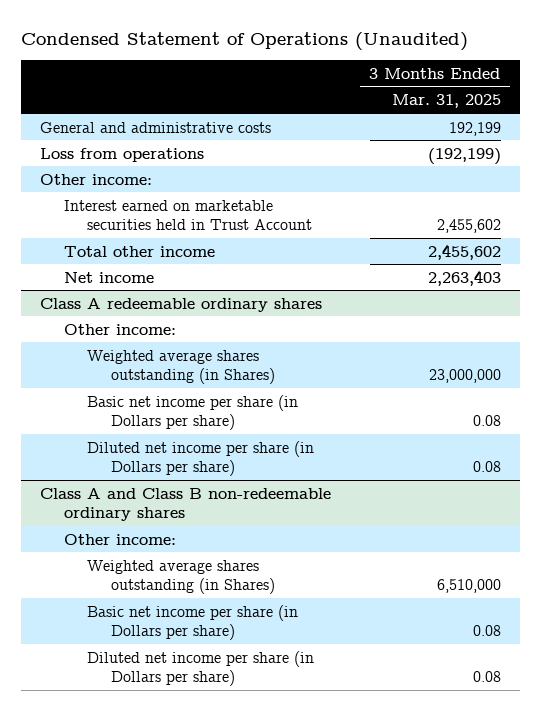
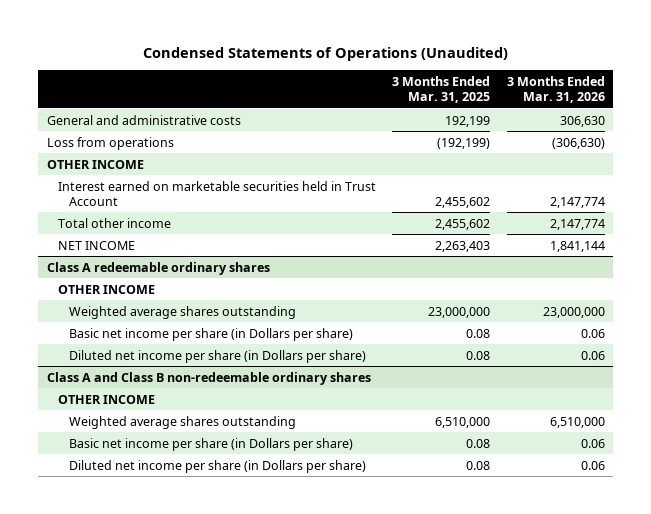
[21,31,469,51] Condensed Statement of Operations (Unaudited) -> [142,46,508,61] Condensed Statements of Operations (Unaudited)
none -> [506,76,605,104] 3 Months Ended Mar. 31, 2026
[40,173,153,185] Other income: -> [46,159,144,169] OTHER INCOME
[63,271,154,283] Net income -> [57,240,135,250] NET INCOME
[63,323,176,335] Other income: -> [57,284,155,294] OTHER INCOME
[87,349,276,385] Weighted average shares outstanding (in Shares) -> [68,305,296,319] Weighted average shares outstanding
[63,533,176,545] Other income: -> [57,394,155,404] OTHER INCOME
[87,559,276,595] Weighted average shares outstanding (in Shares) -> [68,415,296,429] Weighted average shares outstanding

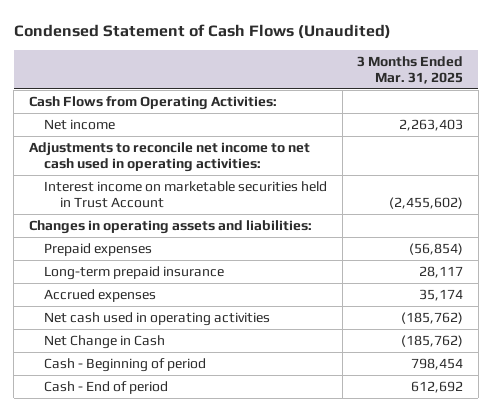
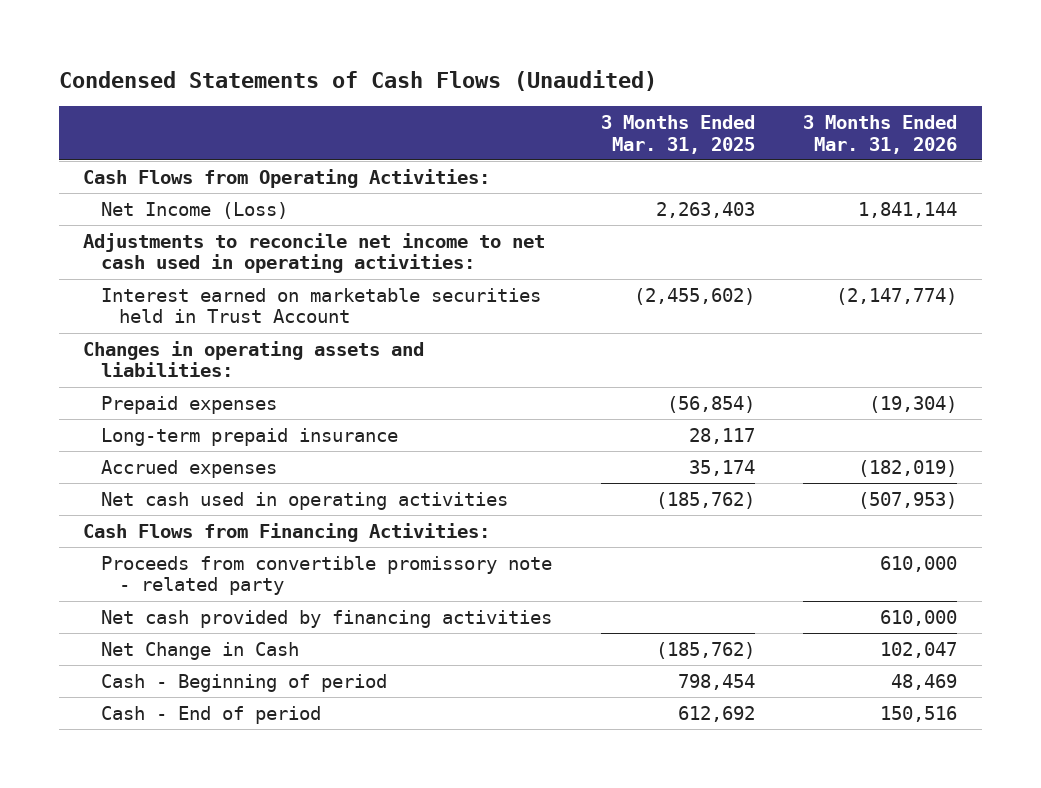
[13,23,391,39] Condensed Statement of Cash Flows (Unaudited) -> [58,69,657,91] Condensed Statements of Cash Flows (Unaudited)
none -> [803,114,958,154] 3 Months Ended Mar. 31, 2026
[44,118,116,130] Net income -> [100,201,288,219] Net Income (Loss)
[44,180,328,209] Interest income on marketable securities held in Trust Account -> [100,287,541,324] Interest earned on marketable securities held in Trust Account
none -> [83,522,491,542] Cash Flows from Financing Activities:
none -> [100,555,552,596] Proceeds from convertible promissory note - related party
none -> [100,609,552,628] Net cash provided by financing activities

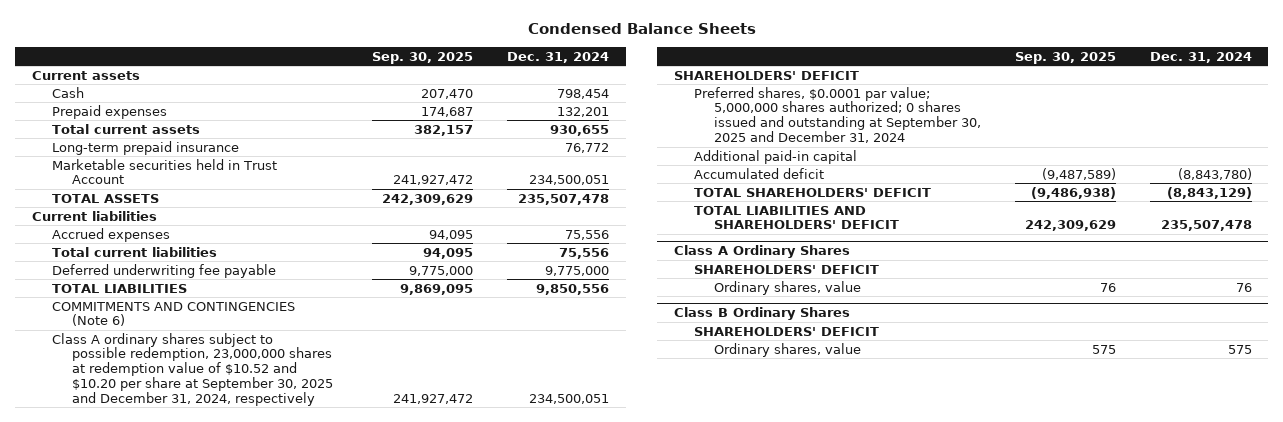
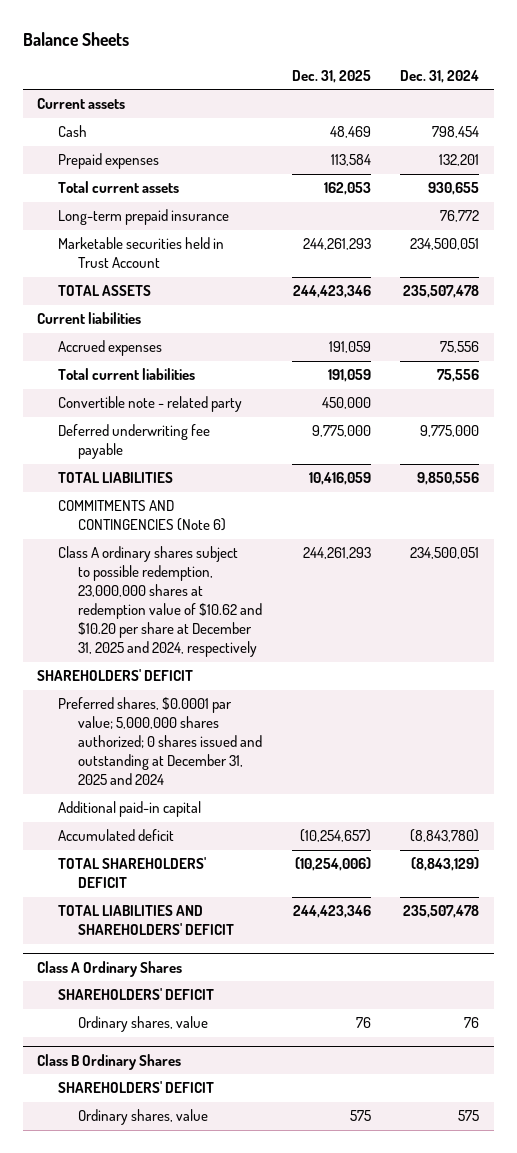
[527,23,756,35] Condensed Balance Sheets -> [22,31,129,46] Balance Sheets
[372,51,474,64] Sep. 30, 2025 -> none
none -> [291,69,371,83] Dec. 31, 2025
none -> [57,396,242,413] Convertible note - related party
[51,332,333,406] Class A ordinary shares subject to possible redemption, 23,000,000 shares at redemption value of $10.52 and $10.20 per share at September 30, 2025 and December 31, 2024, respectively -> [57,546,263,658] Class A ordinary shares subject to possible redemption, 23,000,000 shares at redemption value of $10.62 and $10.20 per share at December 31, 2025 and 2024, respectively
[694,86,982,144] Preferred shares, $0.0001 par value; 5,000,000 shares authorized; 0 shares issued and outstanding at September 30, 2025 and December 31, 2024 -> [57,697,263,786] Preferred shares, $0.0001 par value; 5,000,000 shares authorized; 0 shares issued and outstanding at December 31, 2025 and 2024

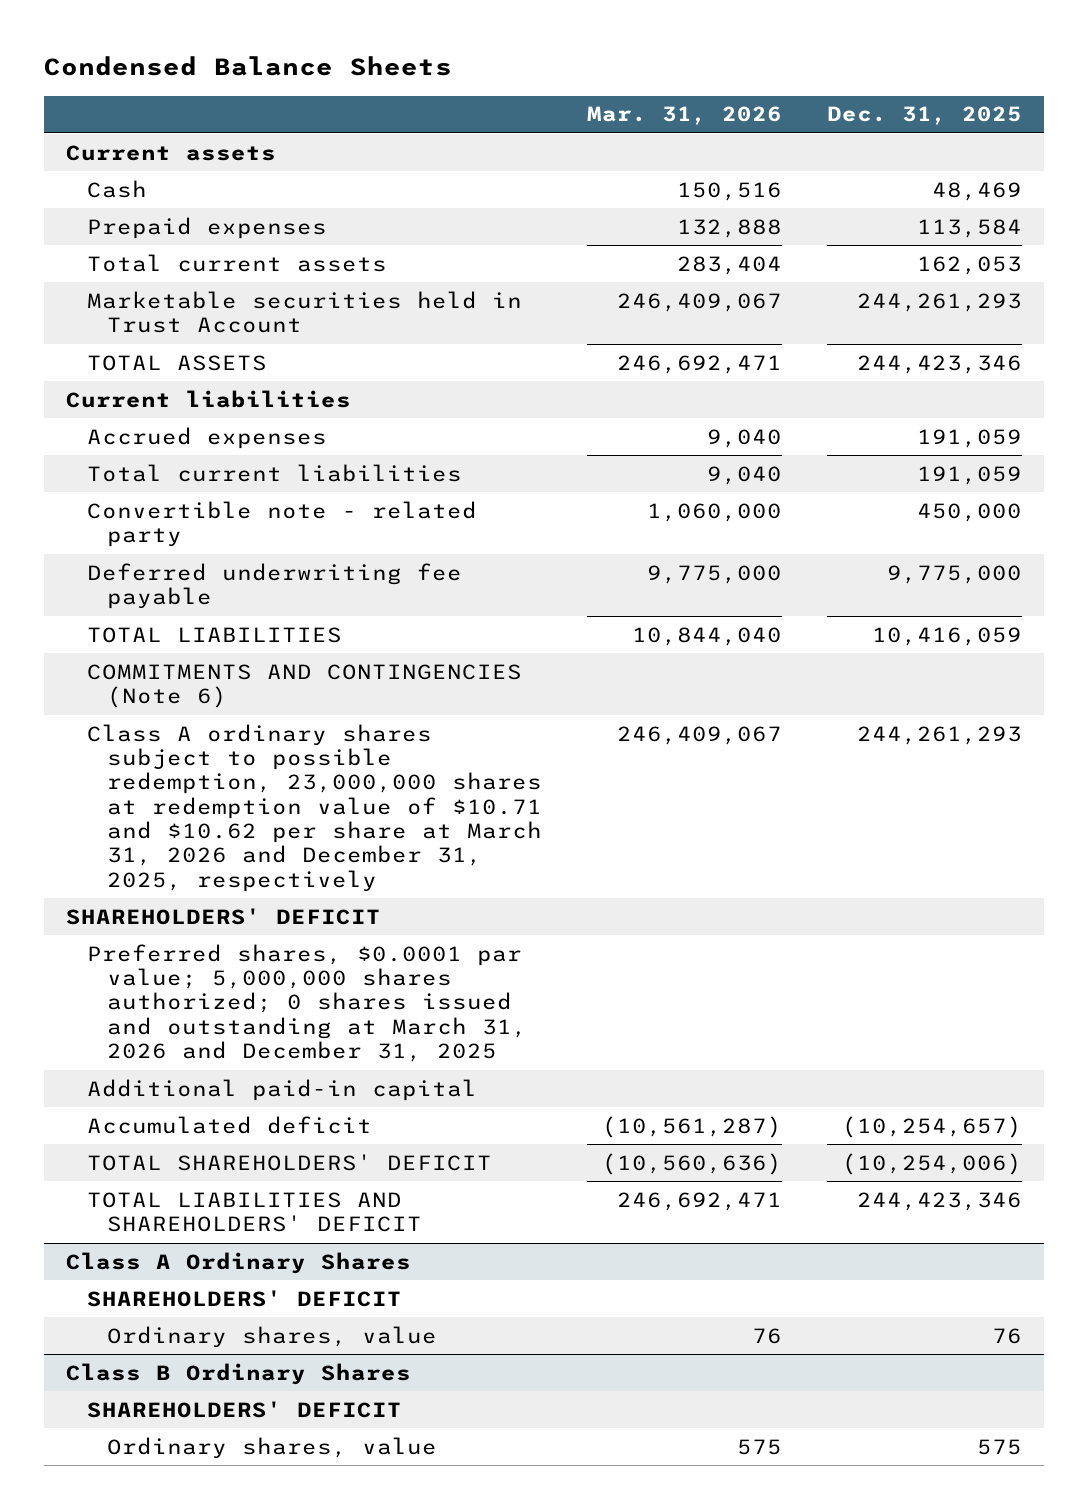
[22,31,129,46] Balance Sheets -> [43,56,452,77] Condensed Balance Sheets
[400,69,480,83] Dec. 31, 2024 -> none
none -> [586,106,782,126] Mar. 31, 2026
[57,209,229,226] Long-term prepaid insurance -> none
[57,546,263,658] Class A ordinary shares subject to possible redemption, 23,000,000 shares at redemption value of $10.62 and $10.20 per share at December 31, 2025 and 2024, respectively -> [86,723,542,892] Class A ordinary shares subject to possible redemption, 23,000,000 shares at redemption value of $10.71 and $10.62 per share at March 31, 2026 and December 31, 2025, respectively
[57,697,263,786] Preferred shares, $0.0001 par value; 5,000,000 shares authorized; 0 shares issued and outstanding at December 31, 2025 and 2024 -> [86,943,527,1062] Preferred shares, $0.0001 par value; 5,000,000 shares authorized; 0 shares issued and outstanding at March 31, 2026 and December 31, 2025

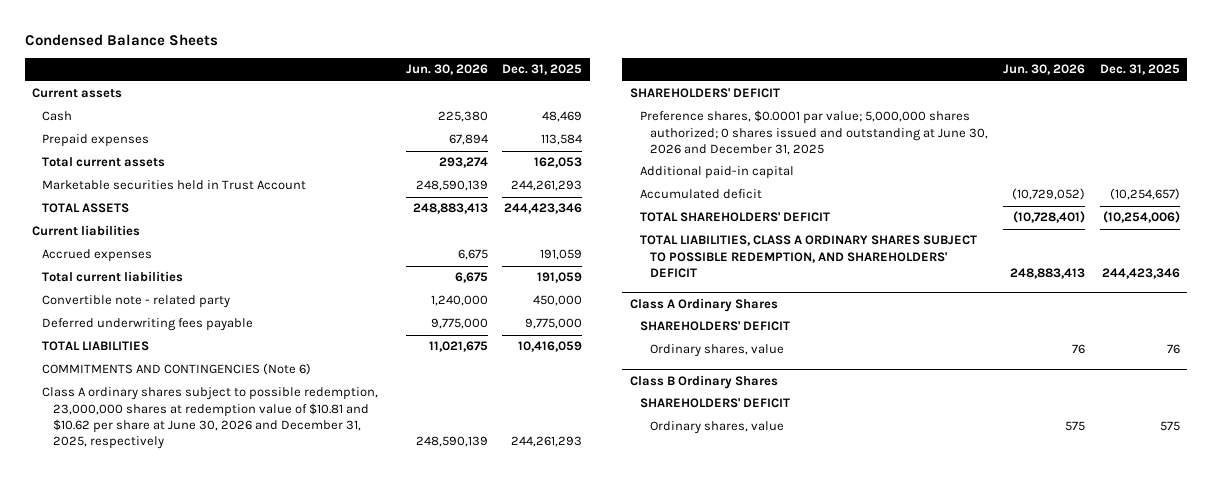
[586,106,782,126] Mar. 31, 2026 -> none
none -> [405,64,488,76] Jun. 30, 2026
[86,562,462,610] Deferred underwriting fee payable -> [42,318,254,332] Deferred underwriting fees payable
[86,723,542,892] Class A ordinary shares subject to possible redemption, 23,000,000 shares at redemption value of $10.71 and $10.62 per share at March 31, 2026 and December 31, 2025, respectively -> [42,387,379,450] Class A ordinary shares subject to possible redemption, 23,000,000 shares at redemption value of $10.81 and $10.62 per share at June 30, 2026 and December 31, 2025, respectively
[86,943,527,1062] Preferred shares, $0.0001 par value; 5,000,000 shares authorized; 0 shares issued and outstanding at March 31, 2026 and December 31, 2025 -> [640,110,989,155] Preference shares, $0.0001 par value; 5,000,000 shares authorized; 0 shares issued and outstanding at June 30, 2026 and December 31, 2025
[86,1191,422,1233] TOTAL LIABILITIES AND SHAREHOLDERS' DEFICIT -> [640,235,978,278] TOTAL LIABILITIES, CLASS A ORDINARY SHARES SUBJECT TO POSSIBLE REDEMPTION, AND SHAREHOLDERS' DEFICIT

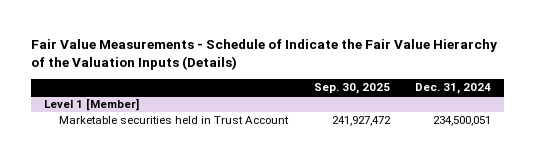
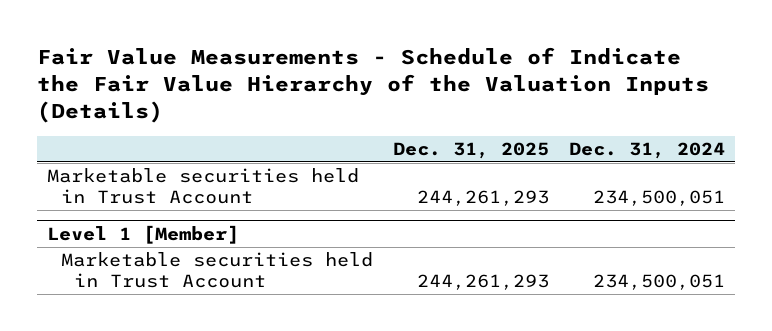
[313,83,390,95] Sep. 30, 2025 -> none
none -> [392,141,549,159] Dec. 31, 2025
none -> [46,168,359,205] Marketable securities held in Trust Account

